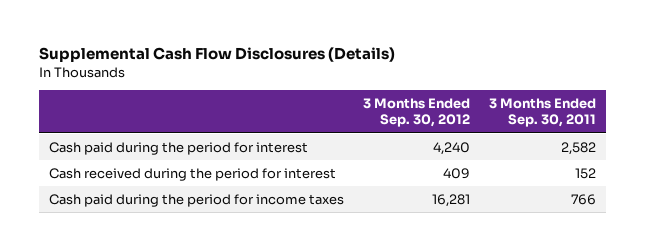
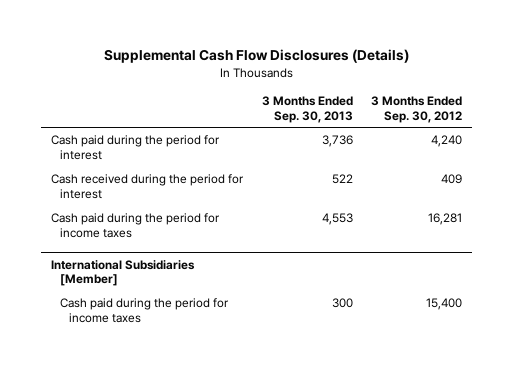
[489,97,597,128] 3 Months Ended Sep. 30, 2011 -> none
none -> [261,95,353,123] 3 Months Ended Sep. 30, 2013
none -> [50,259,195,287] International Subsidiaries [Member]
none -> [59,298,229,324] Cash paid during the period for income taxes

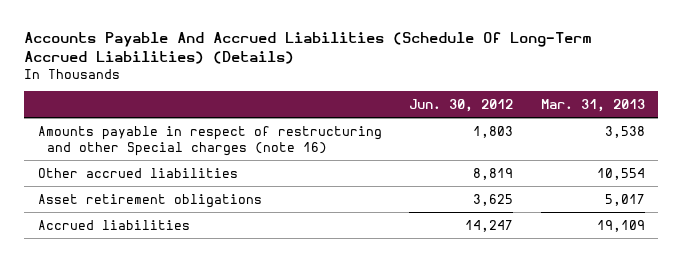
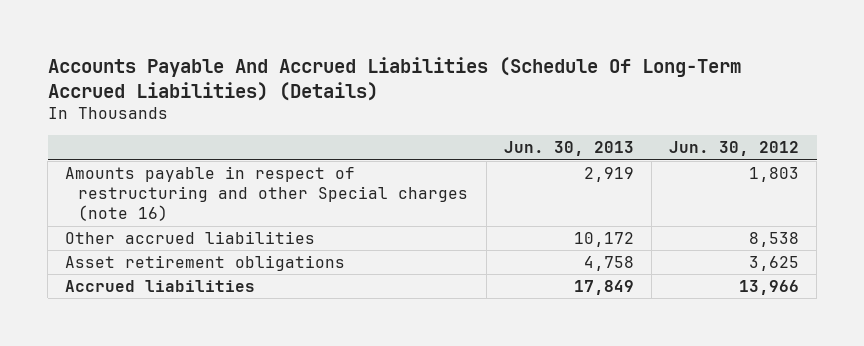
[540,98,645,112] Mar. 31, 2013 -> none
none -> [503,141,634,157] Jun. 30, 2013
[473,167,514,180] 8,819 -> [749,231,800,247] 8,538
[465,219,514,232] 14,247 -> [739,279,800,295] 13,966

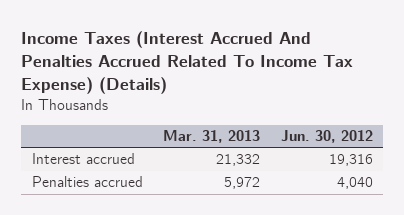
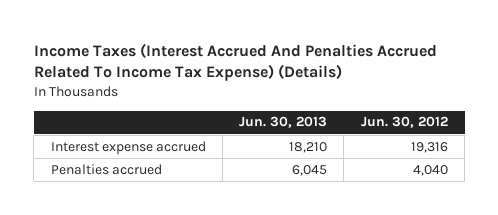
[163,130,261,144] Mar. 31, 2013 -> none
none -> [239,116,328,129] Jun. 30, 2013
[31,153,135,165] Interest accrued -> [50,140,206,155] Interest expense accrued

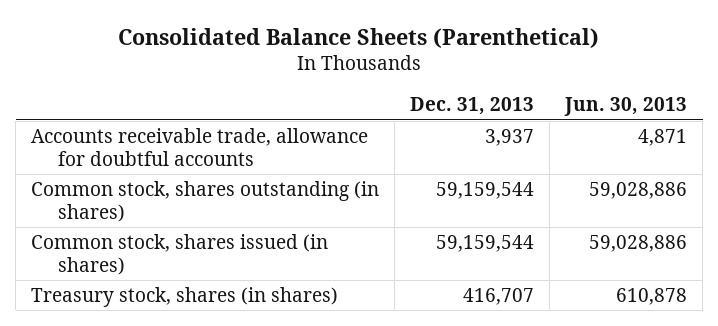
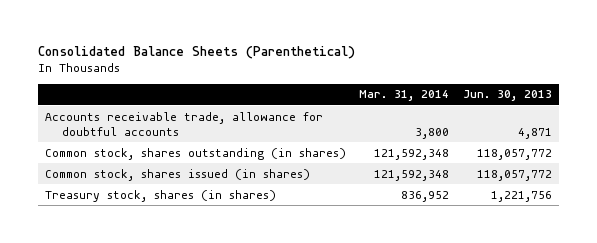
[410,97,535,116] Dec. 31, 2013 -> none
none -> [359,90,450,102] Mar. 31, 2014
[589,182,688,200] 59,028,886 -> [476,148,552,160] 118,057,772
[589,235,688,253] 59,028,886 -> [476,169,552,181] 118,057,772
[616,288,688,306] 610,878 -> [490,190,552,202] 1,221,756

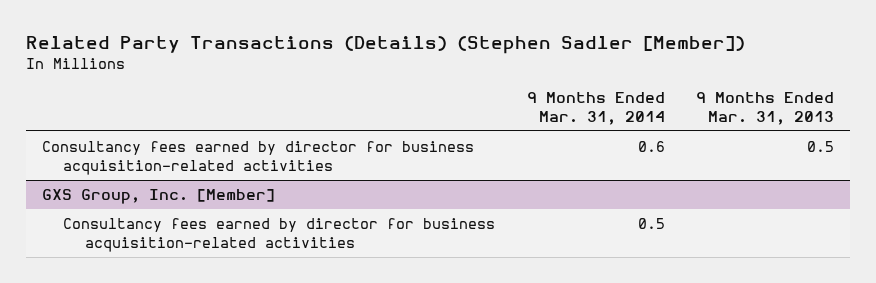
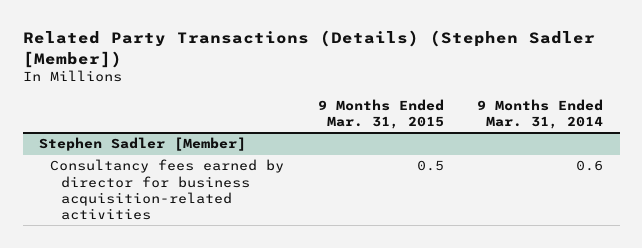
[696,92,835,126] 9 Months Ended Mar. 31, 2013 -> none
none -> [317,99,444,130] 9 Months Ended Mar. 31, 2015
none -> [39,137,247,152] Stephen Sadler [Member]
[42,188,276,204] GXS Group, Inc. [Member] -> none
[63,217,496,252] Consultancy fees earned by director for business acquisition-related activities -> none

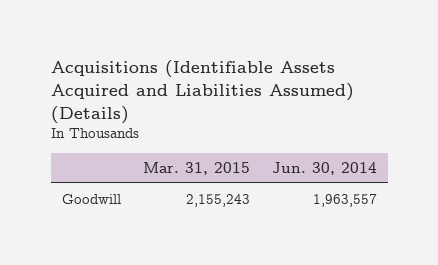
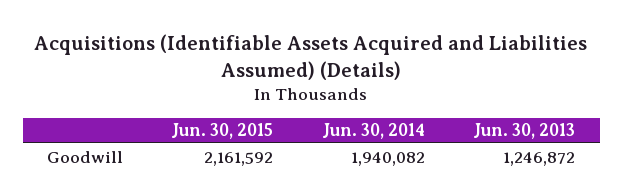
[142,161,250,175] Mar. 31, 2015 -> none
none -> [171,123,274,140] Jun. 30, 2015
none -> [473,123,576,140] Jun. 30, 2013
[312,193,377,207] 1,963,557 -> [350,151,425,166] 1,940,082

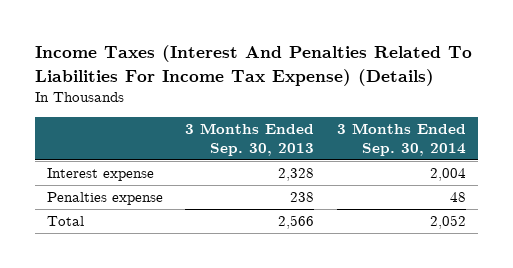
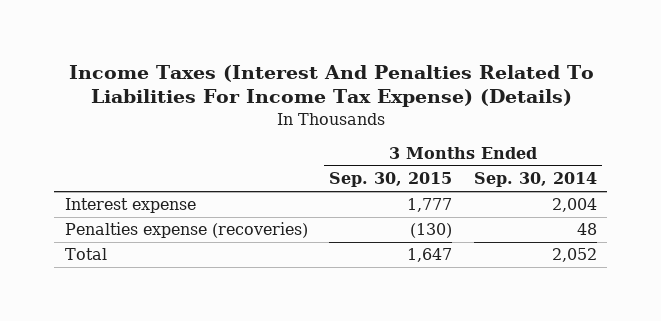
[185,123,315,156] 3 Months Ended Sep. 30, 2013 -> none
none -> [329,172,453,188] Sep. 30, 2015
[46,192,163,206] Penalties expense -> [64,222,308,239] Penalties expense (recoveries)

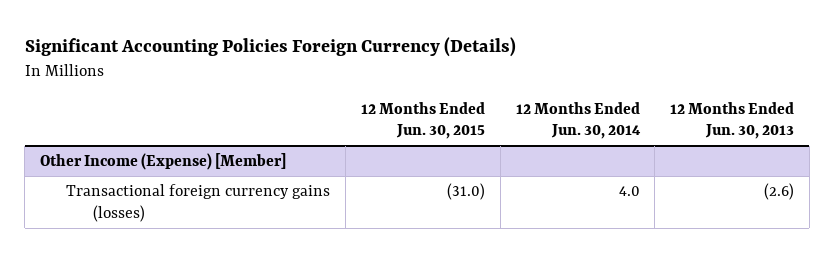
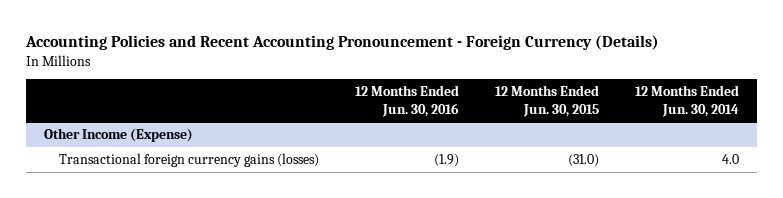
[24,37,516,58] Significant Accounting Policies Foreign Currency (Details) -> [24,35,659,51] Accounting Policies and Recent Accounting Pronouncement - Foreign Currency (Details)
[670,101,795,140] 12 Months Ended Jun. 30, 2013 -> none
none -> [354,85,459,117] 12 Months Ended Jun. 30, 2016
[40,153,287,171] Other Income (Expense) [Member] -> [43,128,193,143] Other Income (Expense)

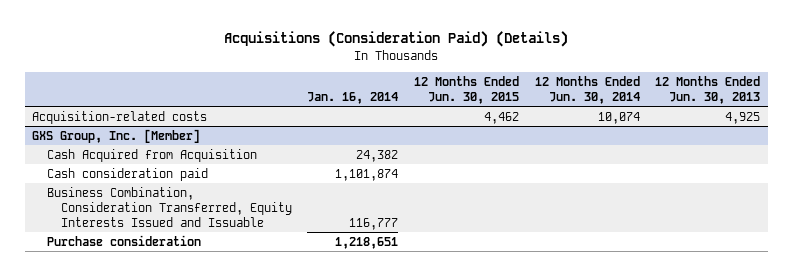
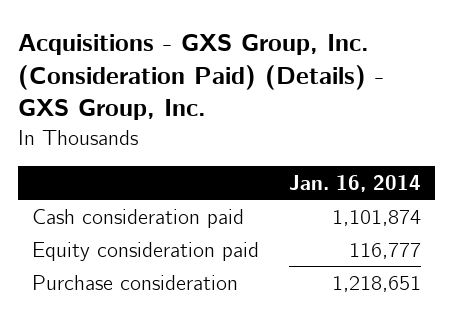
[224,31,569,48] Acquisitions (Consideration Paid) (Details) -> [17,33,384,121] Acquisitions - GXS Group, Inc. (Consideration Paid) (Details) - GXS Group, Inc.
[414,75,520,104] 12 Months Ended Jun. 30, 2015 -> none
[534,75,640,104] 12 Months Ended Jun. 30, 2014 -> none
[655,75,761,104] 12 Months Ended Jun. 30, 2013 -> none
[32,110,208,124] Acquisition-related costs -> none
[32,128,201,143] GXS Group, Inc. [Member] -> none
[46,148,257,162] Cash Acquired from Acquisition -> none
[46,186,292,227] Business Combination, Consideration Transferred, Equity Interests Issued and Issuable -> [32,241,260,261] Equity consideration paid

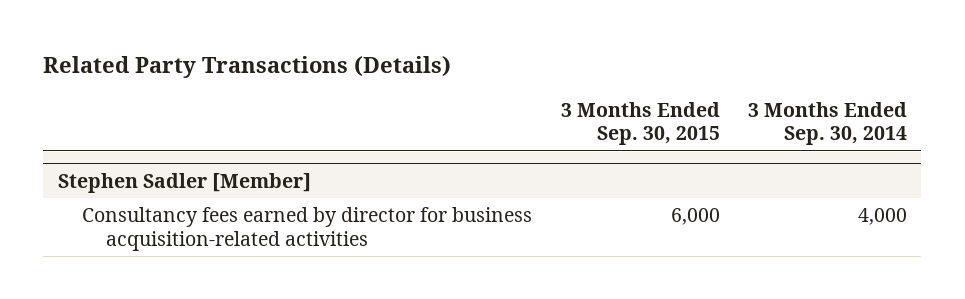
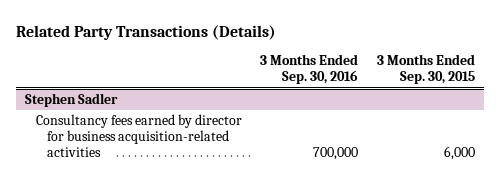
[748,101,908,146] 3 Months Ended Sep. 30, 2014 -> none
none -> [260,54,359,85] 3 Months Ended Sep. 30, 2016
[57,172,311,193] Stephen Sadler [Member] -> [24,93,118,108] Stephen Sadler

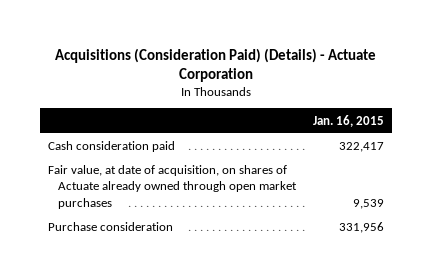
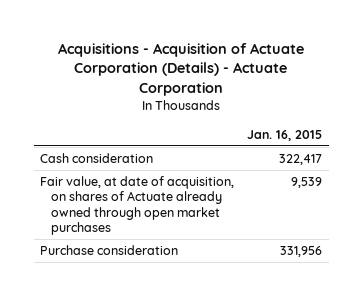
[55,47,377,83] Acquisitions (Consideration Paid) (Details) - Actuate Corporation -> [58,42,305,97] Acquisitions - Acquisition of Actuate Corporation (Details) - Actuate Corporation
[48,141,176,153] Cash consideration paid -> [40,152,154,163] Cash consideration

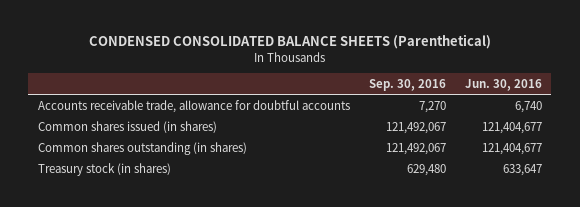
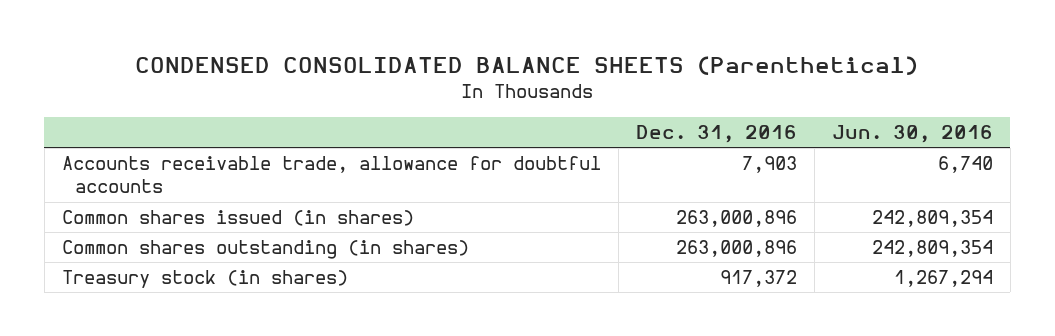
[368,78,446,91] Sep. 30, 2016 -> none
none -> [635,124,797,143] Dec. 31, 2016
[481,121,542,134] 121,404,677 -> [871,210,993,228] 242,809,354
[481,142,542,155] 121,404,677 -> [871,240,993,258] 242,809,354
[502,163,542,176] 633,647 -> [893,270,993,288] 1,267,294

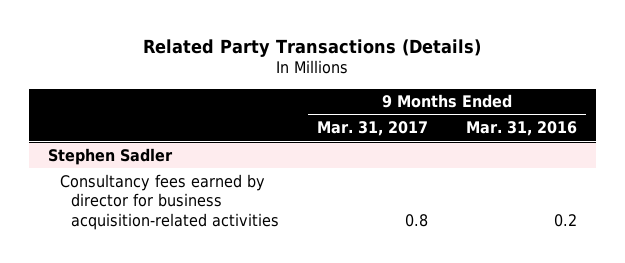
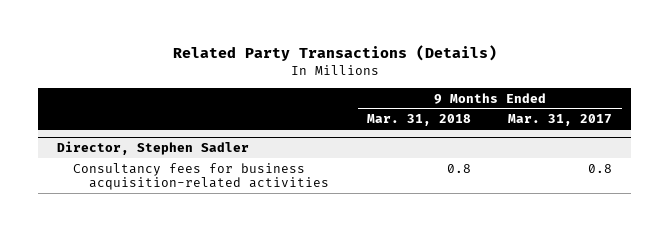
[465,121,577,137] Mar. 31, 2016 -> none
none -> [366,114,471,127] Mar. 31, 2018
[47,147,173,165] Stephen Sadler -> [57,141,250,156] Director, Stephen Sadler
[59,173,280,231] Consultancy fees earned by director for business acquisition-related activities -> [73,162,330,191] Consultancy fees for business acquisition-related activities

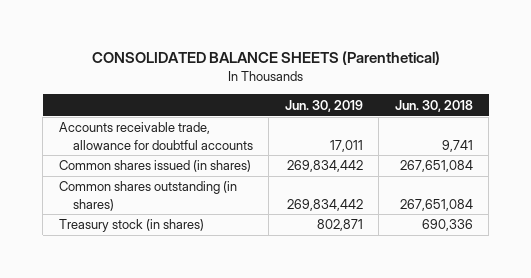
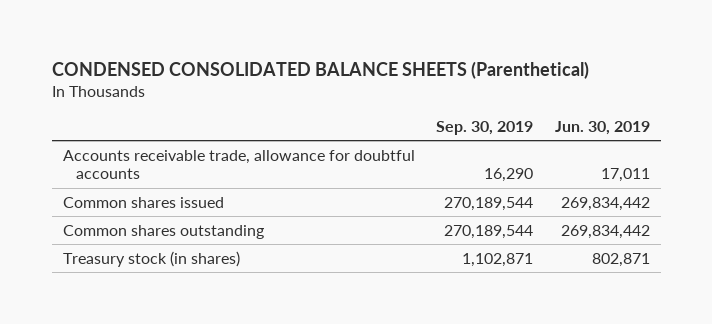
[91,51,440,66] CONSOLIDATED BALANCE SHEETS (Parenthetical) -> [51,60,589,79] CONDENSED CONSOLIDATED BALANCE SHEETS (Parenthetical)
[394,99,473,112] Jun. 30, 2018 -> none
none -> [436,120,534,135] Sep. 30, 2019
[58,160,251,173] Common shares issued (in shares) -> [62,196,224,208] Common shares issued
[58,181,237,211] Common shares outstanding (in shares) -> [62,224,264,239] Common shares outstanding

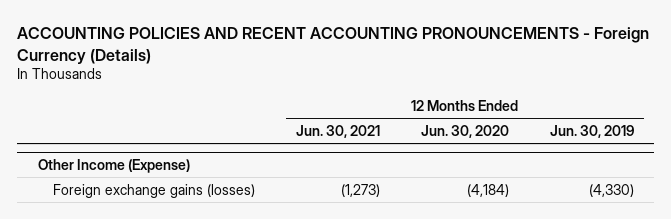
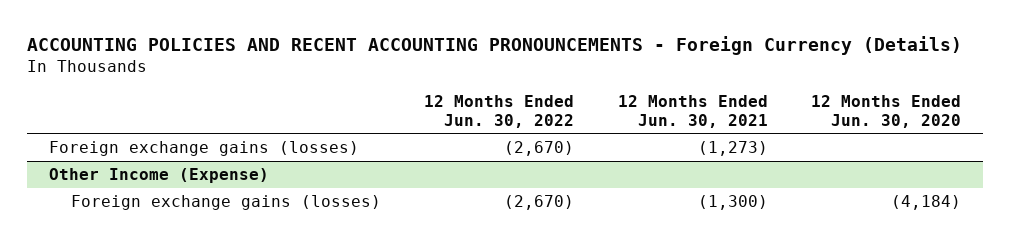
[549,124,634,138] Jun. 30, 2019 -> none
none -> [424,95,575,128] 12 Months Ended Jun. 30, 2022
none -> [48,140,359,156] Foreign exchange gains (losses)
[340,183,380,197] (1,273) -> [697,194,768,210] (1,300)

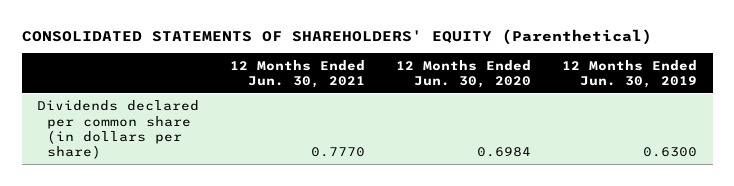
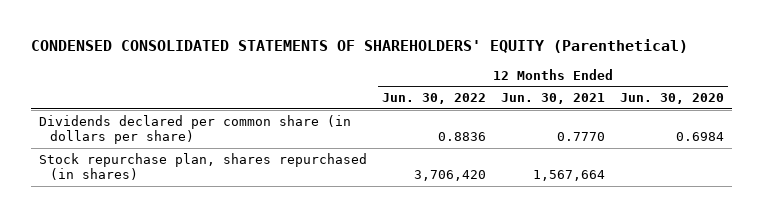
[21,28,652,45] CONSOLIDATED STATEMENTS OF SHAREHOLDERS' EQUITY (Parenthetical) -> [31,39,689,54] CONDENSED CONSOLIDATED STATEMENTS OF SHAREHOLDERS' EQUITY (Parenthetical)
[562,59,698,88] 12 Months Ended Jun. 30, 2019 -> none
none -> [381,93,486,105] Jun. 30, 2022
none -> [38,152,367,181] Stock repurchase plan, shares repurchased (in shares)

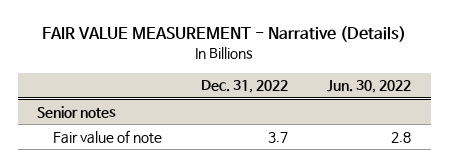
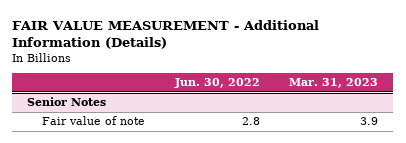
[42,26,407,43] FAIR VALUE MEASUREMENT - Narrative (Details) -> [12,19,320,49] FAIR VALUE MEASUREMENT - Additional Information (Details)
[201,80,289,94] Dec. 31, 2022 -> none
none -> [289,78,379,89] Mar. 31, 2023
[37,105,117,118] Senior notes -> [27,97,107,107] Senior Notes

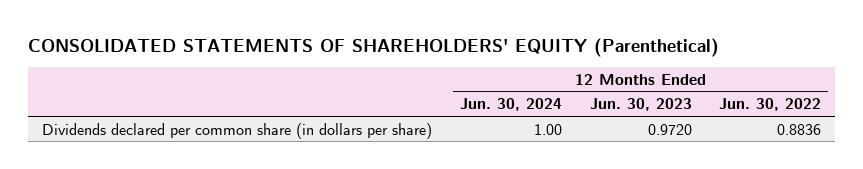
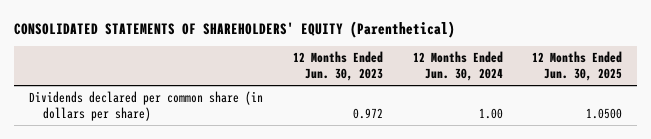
[719,98,822,112] Jun. 30, 2022 -> none
none -> [532,51,623,82] 12 Months Ended Jun. 30, 2025
[647,123,692,135] 0.9720 -> [352,107,383,119] 0.972

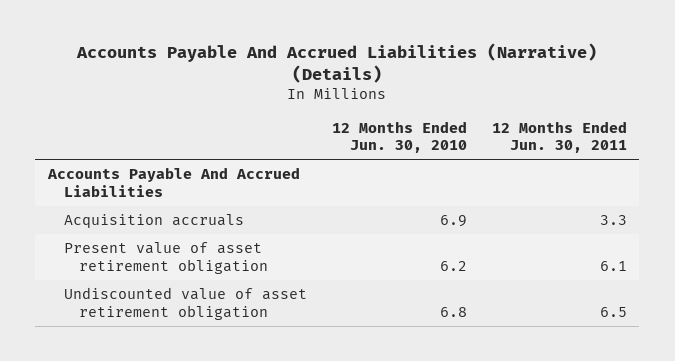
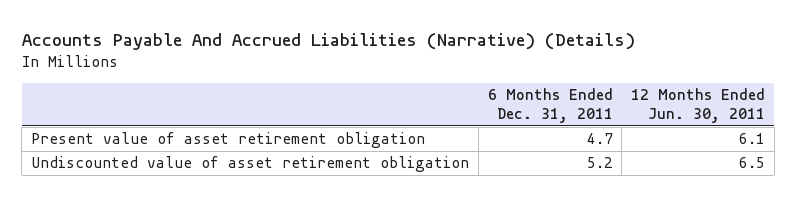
[331,120,467,154] 12 Months Ended Jun. 30, 2010 -> none
none -> [487,88,613,123] 6 Months Ended Dec. 31, 2011
[46,167,300,197] Accounts Payable And Accrued Liabilities -> none
[63,214,244,229] Acquisition accruals -> none

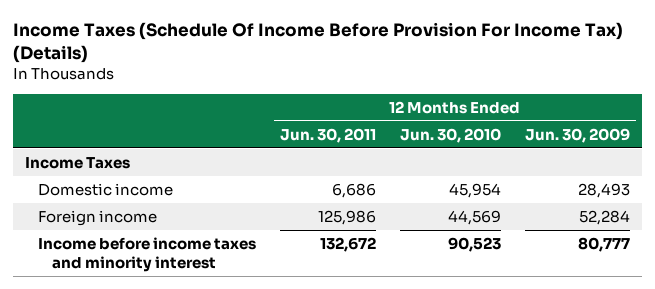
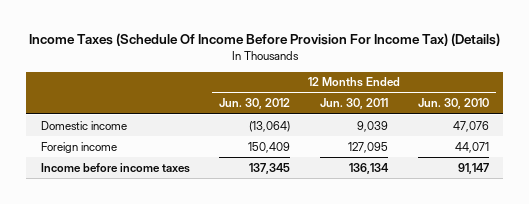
[525,127,631,143] Jun. 30, 2009 -> none
none -> [219,98,291,110] Jun. 30, 2012
[24,156,130,169] Income Taxes -> none
[332,182,377,198] 6,686 -> [356,120,388,132] 9,039
[449,182,502,198] 45,954 -> [452,120,489,132] 47,076
[318,209,377,225] 125,986 -> [347,141,388,153] 127,095
[448,209,502,225] 44,569 -> [454,141,489,153] 44,071
[38,236,257,273] Income before income taxes and minority interest -> [40,162,190,173] Income before income taxes
[320,236,377,252] 132,672 -> [348,162,389,174] 136,134
[448,236,502,252] 90,523 -> [457,162,489,174] 91,147

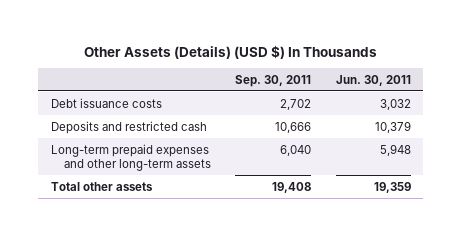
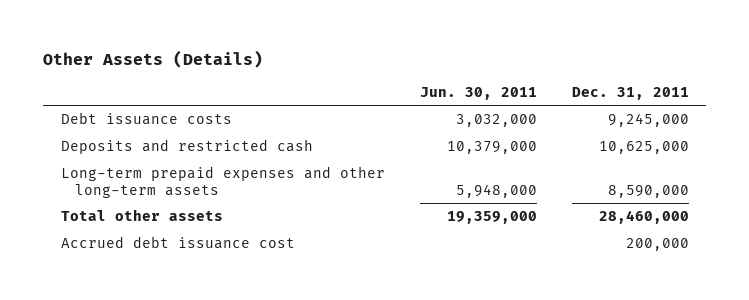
[83,44,377,59] Other Assets (Details) (USD $) In Thousands -> [43,49,264,68] Other Assets (Details)
[235,74,312,87] Sep. 30, 2011 -> none
none -> [571,86,689,100] Dec. 31, 2011
[379,98,411,110] 3,032 -> [455,114,537,128] 3,032,000
[374,120,411,133] 10,379 -> [446,141,537,155] 10,379,000
[379,143,411,156] 5,948 -> [455,183,537,198] 5,948,000
[373,181,411,193] 19,359 -> [446,211,537,225] 19,359,000
none -> [60,236,295,250] Accrued debt issuance cost

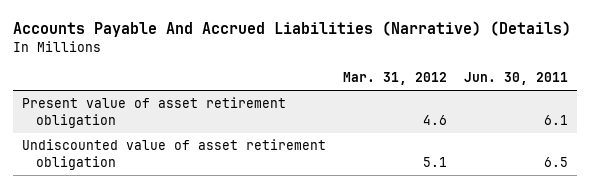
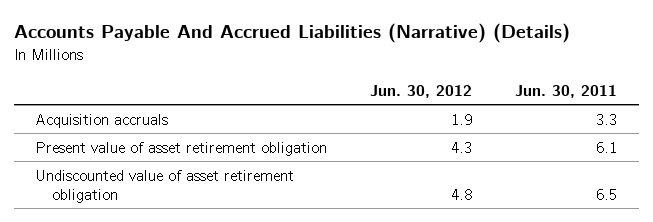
[343,72,448,86] Mar. 31, 2012 -> none
none -> [370,84,473,98] Jun. 30, 2012
none -> [35,113,169,128] Acquisition accruals

